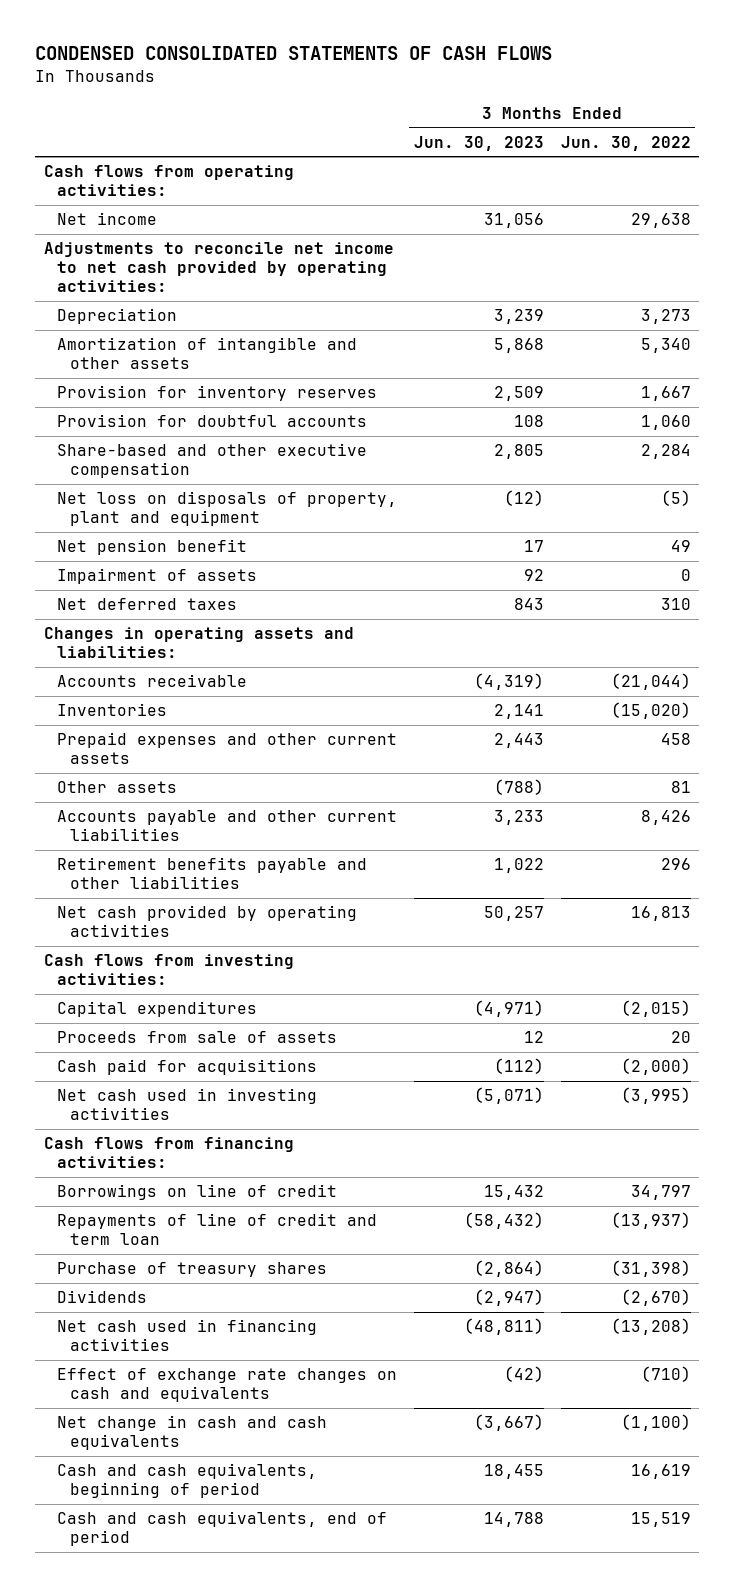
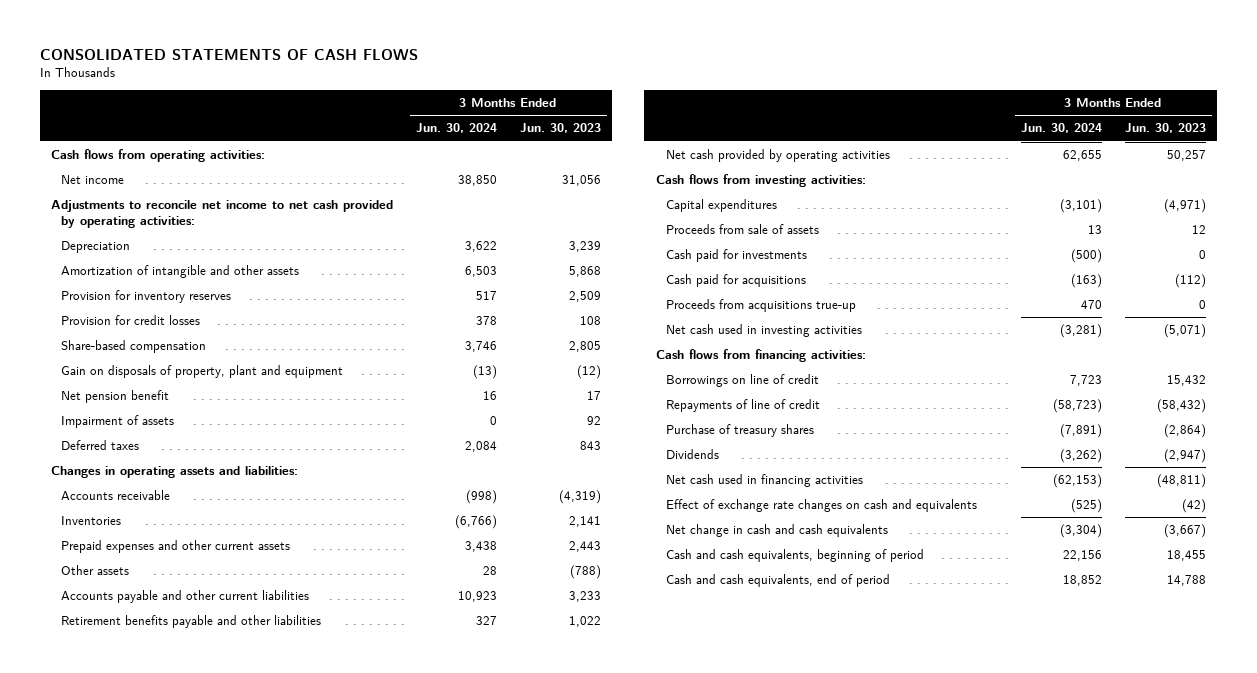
[35,46,553,61] CONDENSED CONSOLIDATED STATEMENTS OF CASH FLOWS -> [39,48,418,60] CONSOLIDATED STATEMENTS OF CASH FLOWS
[560,135,691,151] Jun. 30, 2022 -> none
none -> [415,123,497,134] Jun. 30, 2024
[56,414,367,428] Provision for doubtful accounts -> [61,315,201,326] Provision for credit losses
[56,443,367,479] Share-based and other executive compensation -> [61,340,207,354] Share-based compensation
[56,491,397,527] Net loss on disposals of property, plant and equipment -> [61,365,344,379] Gain on disposals of property, plant and equipment
[56,598,237,611] Net deferred taxes -> [61,440,140,451] Deferred taxes
none -> [666,249,808,263] Cash paid for investments
none -> [666,299,857,313] Proceeds from acquisitions true-up
[56,1213,377,1246] Repayments of line of credit and term loan -> [666,399,821,413] Repayments of line of credit

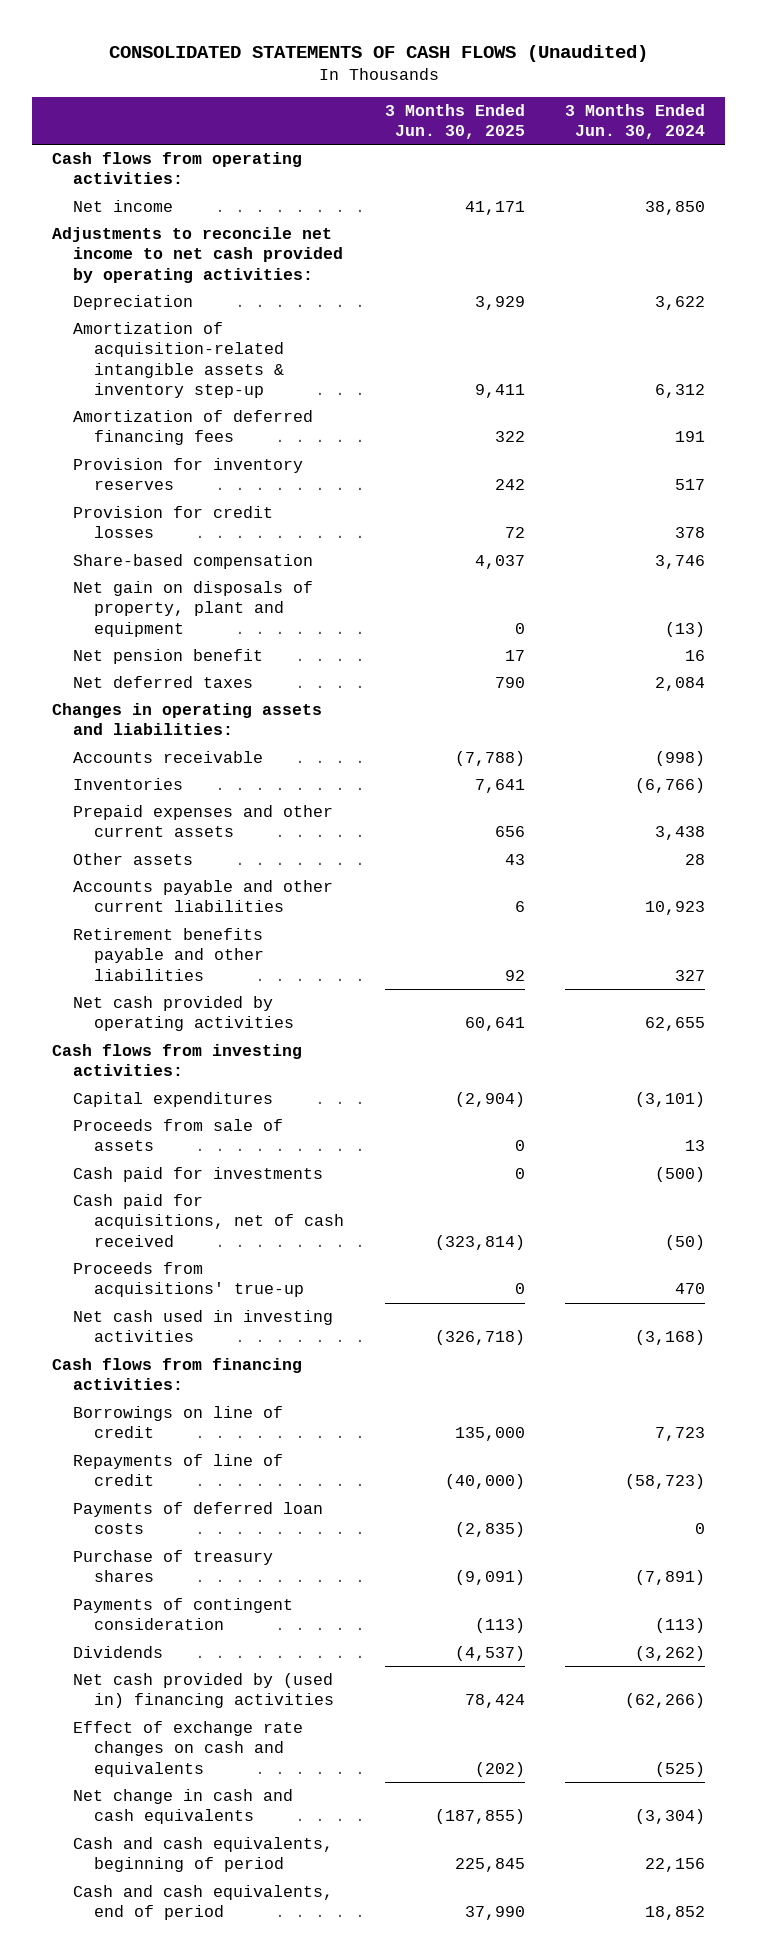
[39,48,418,60] CONSOLIDATED STATEMENTS OF CASH FLOWS -> [108,44,648,62] CONSOLIDATED STATEMENTS OF CASH FLOWS (Unaudited)
[519,123,601,134] Jun. 30, 2023 -> none
none -> [384,103,525,140] 3 Months Ended Jun. 30, 2025
[61,265,300,279] Amortization of intangible and other assets -> none
none -> [73,322,285,399] Amortization of acquisition-related intangible assets & inventory step-up
none -> [73,410,314,446] Amortization of deferred financing fees
[61,365,344,379] Gain on disposals of property, plant and equipment -> [73,581,314,637] Net gain on disposals of property, plant and equipment
[61,415,175,429] Impairment of assets -> none
[61,440,140,451] Deferred taxes -> [73,676,254,689] Net deferred taxes
[666,274,807,288] Cash paid for acquisitions -> [73,1194,345,1247] Cash paid for acquisitions, net of cash received
[1070,274,1102,289] (163) -> [664,1234,705,1250] (50)
[666,299,857,313] Proceeds from acquisitions true-up -> [73,1262,305,1298] Proceeds from acquisitions' true-up
[1059,324,1102,339] (3,281) -> [634,1330,705,1346] (3,168)
none -> [73,1502,324,1535] Payments of deferred loan costs
none -> [73,1598,294,1631] Payments of contingent consideration
[666,474,864,488] Net cash used in financing activities -> [73,1673,335,1709] Net cash provided by (used in) financing activities
[1052,474,1102,489] (62,153) -> [624,1693,705,1709] (62,266)

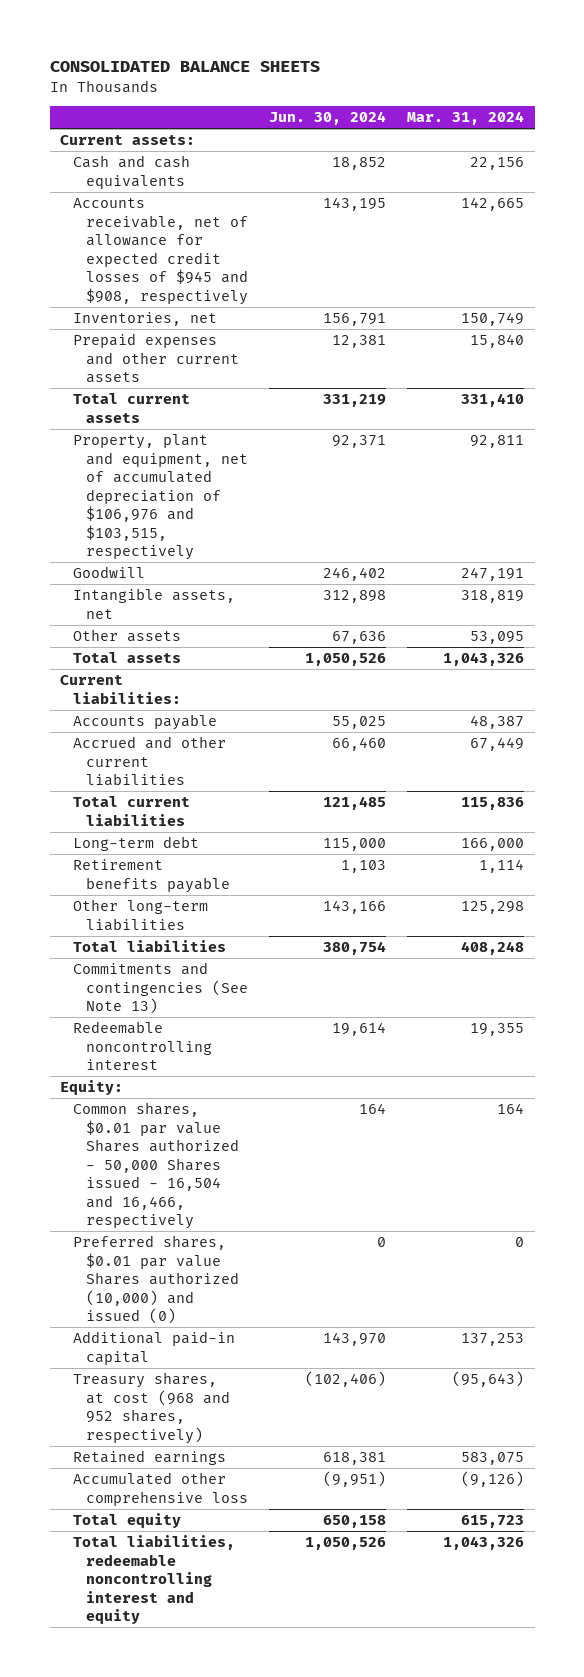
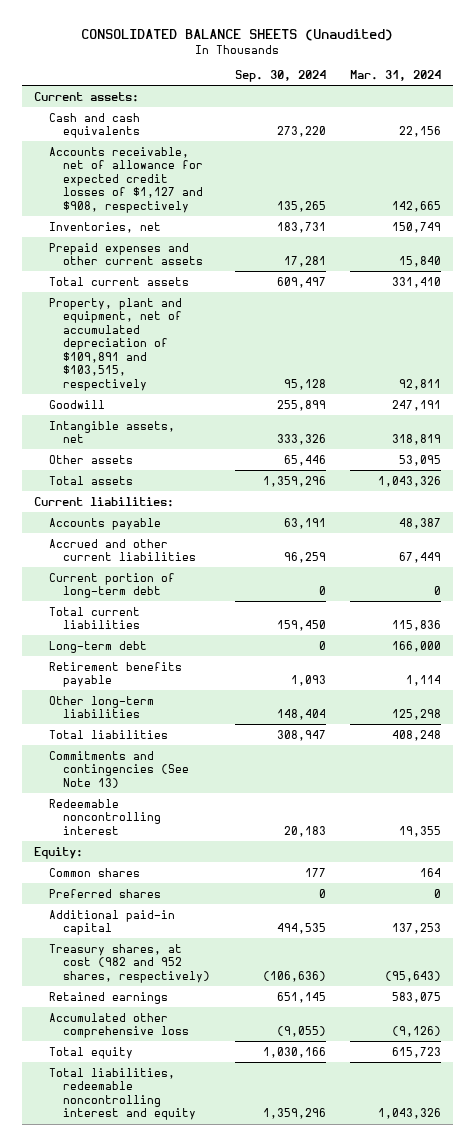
[49,61,320,73] CONSOLIDATED BALANCE SHEETS -> [81,28,394,41] CONSOLIDATED BALANCE SHEETS (Unaudited)
[269,111,387,126] Jun. 30, 2024 -> none
none -> [234,70,326,83] Sep. 30, 2024
[73,198,249,305] Accounts receivable, net of allowance for expected credit losses of $945 and $908, respectively -> [48,146,204,213] Accounts receivable, net of allowance for expected credit losses of $1,127 and $908, respectively
[73,434,249,561] Property, plant and equipment, net of accumulated depreciation of $106,976 and $103,515, respectively -> [48,297,183,391] Property, plant and equipment, net of accumulated depreciation of $109,891 and $103,515, respectively
none -> [48,572,175,599] Current portion of long-term debt
[73,1102,240,1230] Common shares, $0.01 par value Shares authorized - 50,000 Shares issued - 16,504 and 16,466, respectively -> [48,867,140,877] Common shares
[73,1235,240,1325] Preferred shares, $0.01 par value Shares authorized (10,000) and issued (0) -> [48,888,161,898] Preferred shares
[73,1372,231,1444] Treasury shares, at cost (968 and 952 shares, respectively) -> [48,943,211,983] Treasury shares, at cost (982 and 952 shares, respectively)

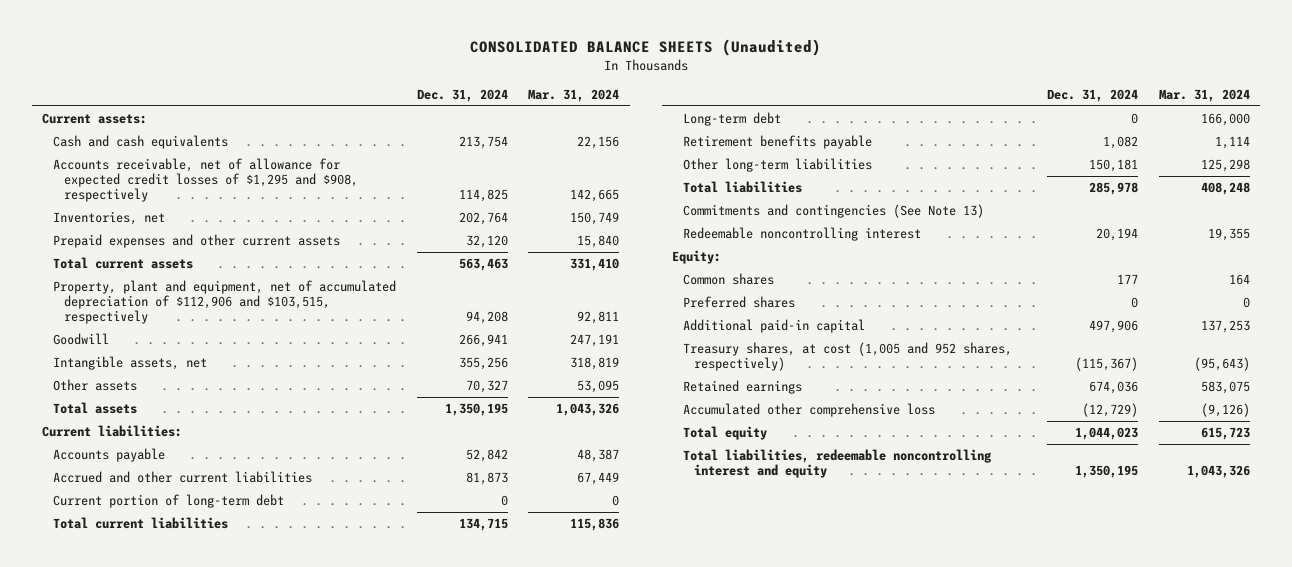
[234,70,326,83] Sep. 30, 2024 -> none
none -> [416,88,508,102] Dec. 31, 2024
[48,146,204,213] Accounts receivable, net of allowance for expected credit losses of $1,127 and $908, respectively -> [53,158,359,203] Accounts receivable, net of allowance for expected credit losses of $1,295 and $908, respectively
[48,297,183,391] Property, plant and equipment, net of accumulated depreciation of $109,891 and $103,515, respectively -> [53,280,397,325] Property, plant and equipment, net of accumulated depreciation of $112,906 and $103,515, respectively
[48,943,211,983] Treasury shares, at cost (982 and 952 shares, respectively) -> [683,342,1013,372] Treasury shares, at cost (1,005 and 952 shares, respectively)

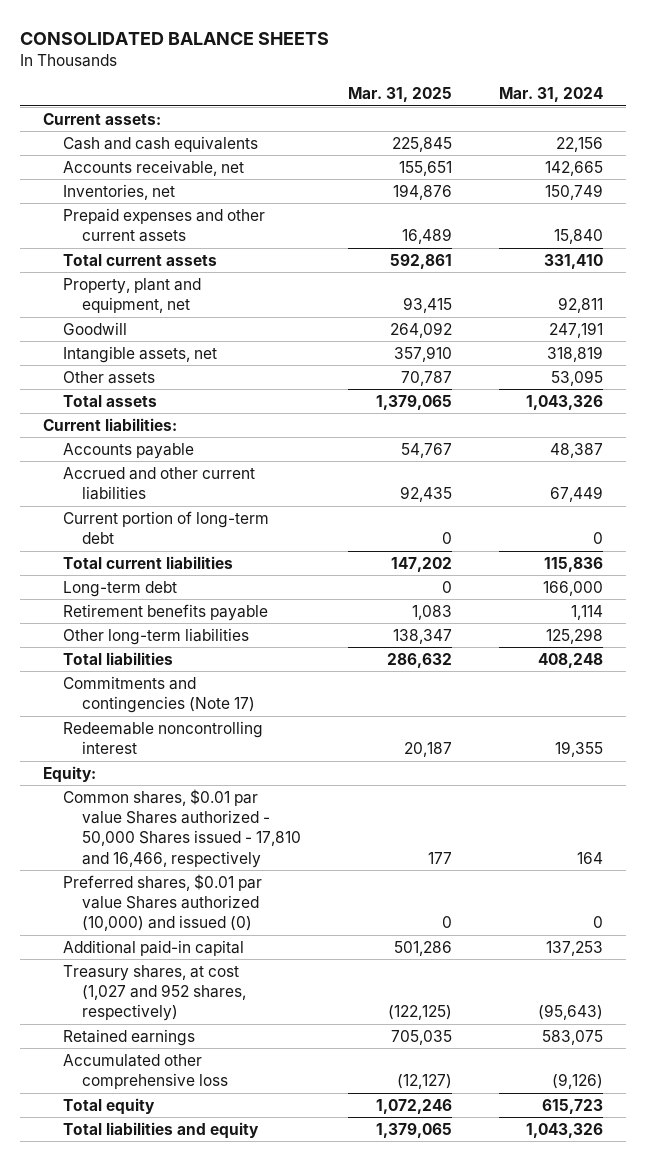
[469,38,821,56] CONSOLIDATED BALANCE SHEETS (Unaudited) -> [20,31,330,45] CONSOLIDATED BALANCE SHEETS
[416,88,508,102] Dec. 31, 2024 -> none
none -> [348,87,453,103] Mar. 31, 2025
[53,158,359,203] Accounts receivable, net of allowance for expected credit losses of $1,295 and $908, respectively -> [62,159,244,176] Accounts receivable, net
[53,280,397,325] Property, plant and equipment, net of accumulated depreciation of $112,906 and $103,515, respectively -> [62,277,201,314] Property, plant and equipment, net
[683,204,985,219] Commitments and contingencies (See Note 13) -> [62,675,256,714] Commitments and contingencies (Note 17)
[683,273,775,286] Common shares -> [62,788,302,868] Common shares, $0.01 par value Shares authorized - 50,000 Shares issued - 17,810 and 16,466, respectively
[683,296,796,309] Preferred shares -> [62,873,262,932] Preferred shares, $0.01 par value Shares authorized (10,000) and issued (0)
[683,342,1013,372] Treasury shares, at cost (1,005 and 952 shares, respectively) -> [62,964,247,1022] Treasury shares, at cost (1,027 and 952 shares, respectively)
[683,449,993,479] Total liabilities, redeemable noncontrolling interest and equity -> [62,1121,259,1139] Total liabilities and equity

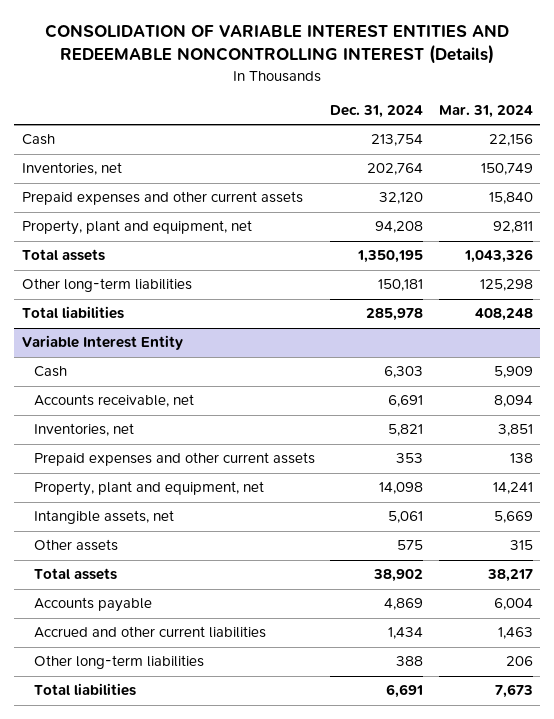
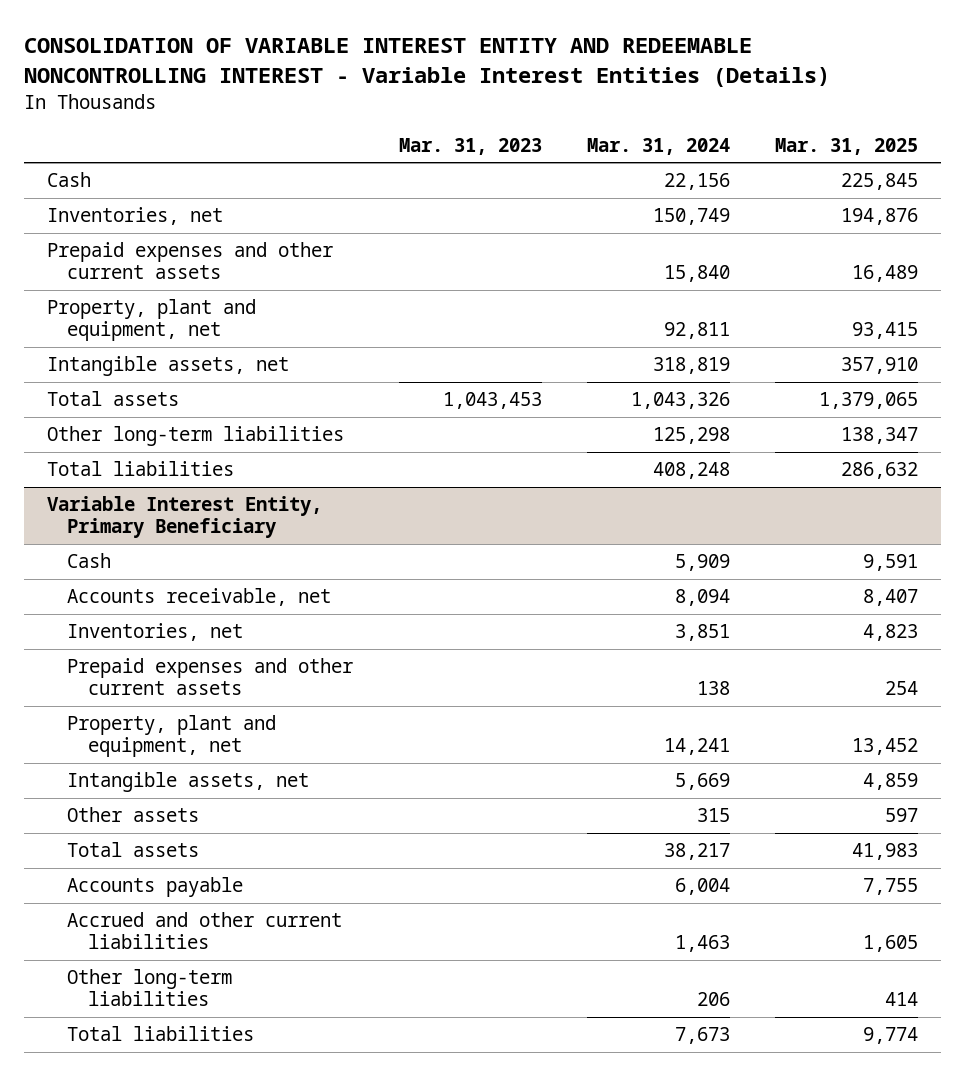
[45,24,510,65] CONSOLIDATION OF VARIABLE INTEREST ENTITIES AND REDEEMABLE NONCONTROLLING INTEREST (Details) -> [23,38,830,87] CONSOLIDATION OF VARIABLE INTEREST ENTITY AND REDEEMABLE NONCONTROLLING INTEREST - Variable Interest Entities (Details)
[330,104,424,118] Dec. 31, 2024 -> none
none -> [398,137,542,155] Mar. 31, 2023
none -> [775,137,919,155] Mar. 31, 2025
none -> [46,356,289,377] Intangible assets, net
[21,335,183,351] Variable Interest Entity -> [46,496,322,539] Variable Interest Entity, Primary Beneficiary

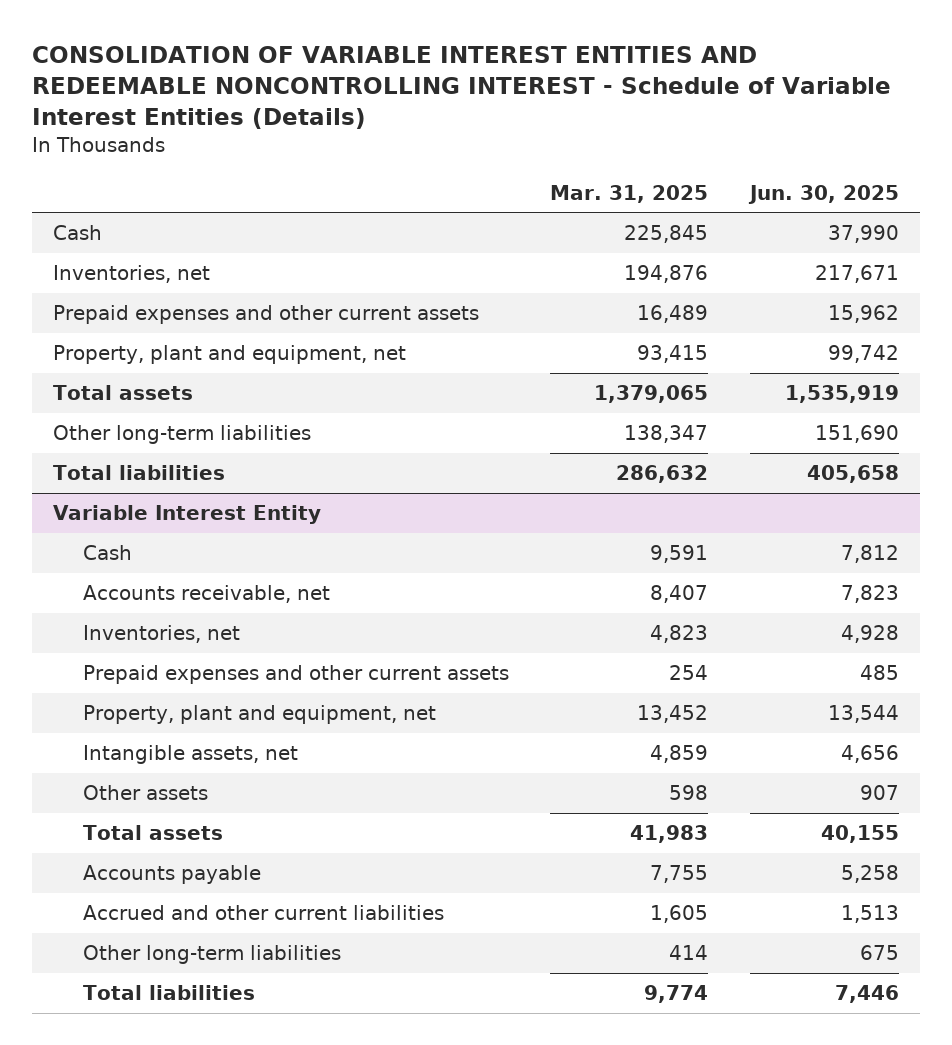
[23,38,830,87] CONSOLIDATION OF VARIABLE INTEREST ENTITY AND REDEEMABLE NONCONTROLLING INTEREST - Variable Interest Entities (Details) -> [31,46,891,130] CONSOLIDATION OF VARIABLE INTEREST ENTITIES AND REDEEMABLE NONCONTROLLING INTEREST - Schedule of Variable Interest Entities (Details)
[398,137,542,155] Mar. 31, 2023 -> none
[586,137,730,155] Mar. 31, 2024 -> none
none -> [748,184,900,204] Jun. 30, 2025
[46,356,289,377] Intangible assets, net -> none
[46,496,322,539] Variable Interest Entity, Primary Beneficiary -> [52,505,321,525] Variable Interest Entity
[885,808,919,823] 597 -> [669,785,709,801] 598

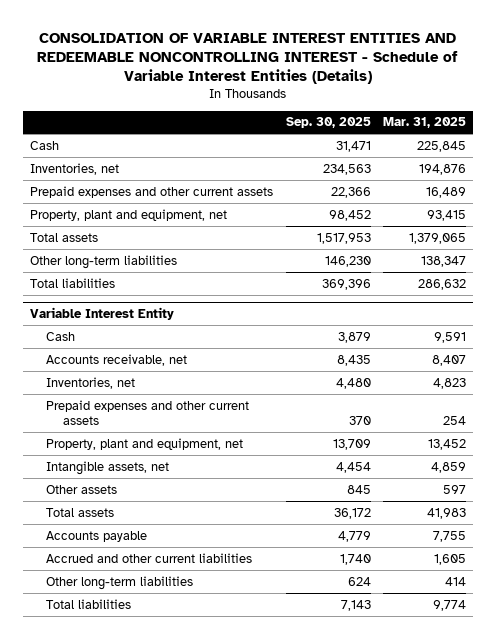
[748,184,900,204] Jun. 30, 2025 -> none
none -> [285,117,371,129] Sep. 30, 2025
[669,785,709,801] 598 -> [443,484,467,494] 597

